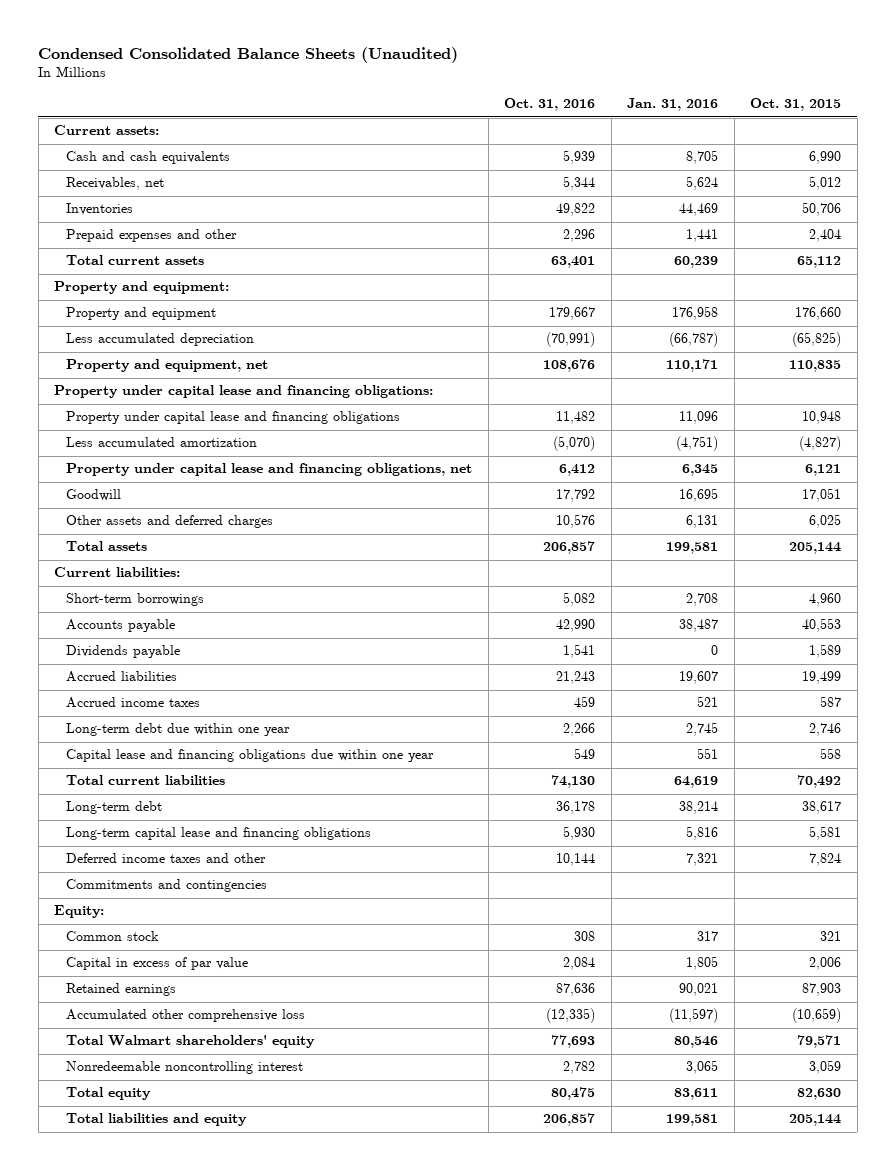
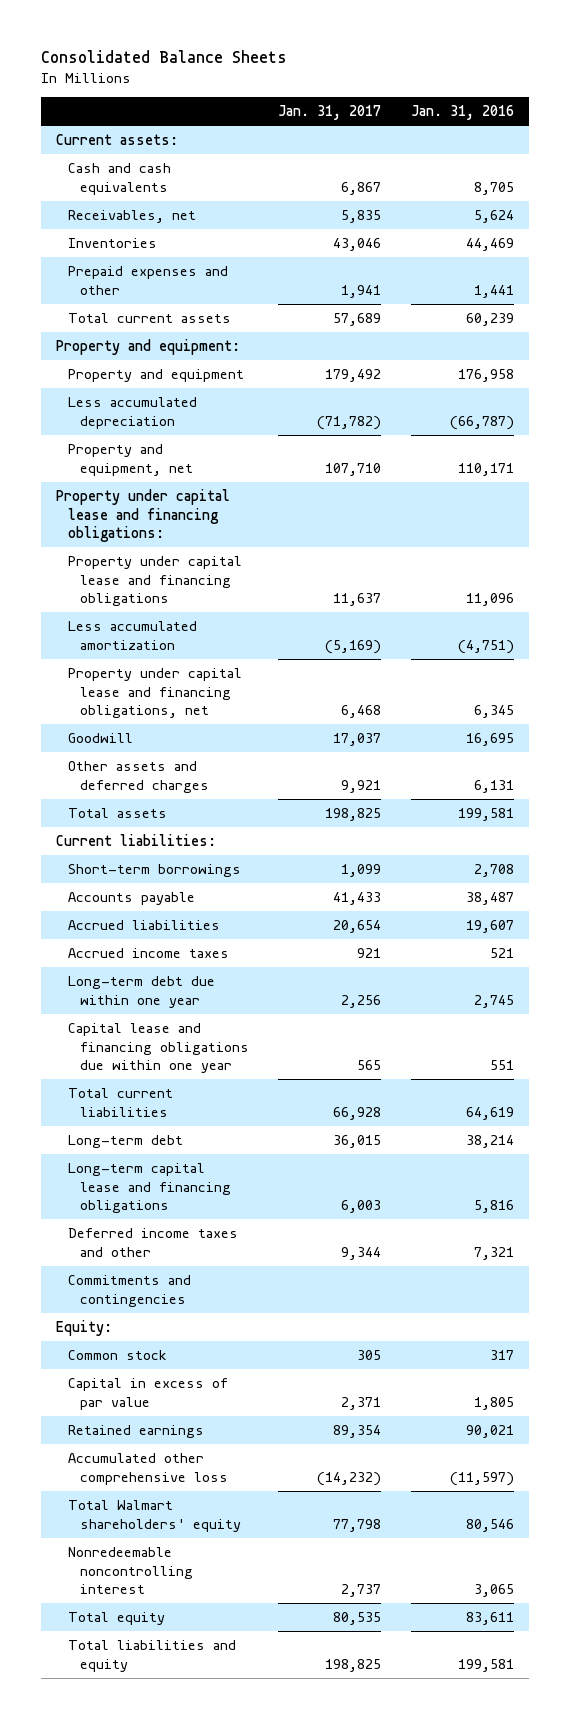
[38,47,459,64] Condensed Consolidated Balance Sheets (Unaudited) -> [41,50,288,64] Consolidated Balance Sheets
[504,98,596,112] Oct. 31, 2016 -> none
[750,98,842,112] Oct. 31, 2015 -> none
none -> [278,105,382,121] Jan. 31, 2017
[65,645,180,659] Dividends payable -> none

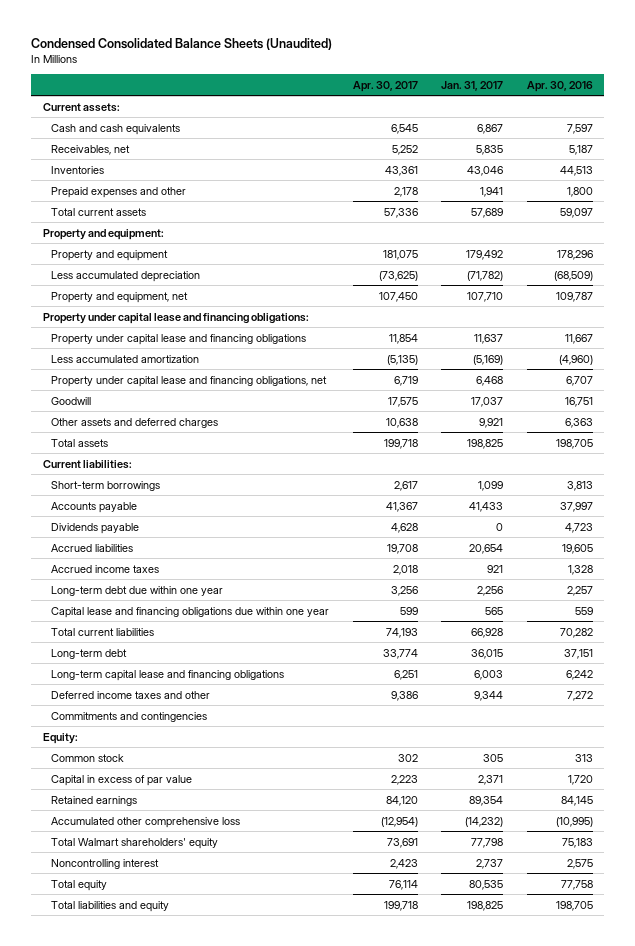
[41,50,288,64] Consolidated Balance Sheets -> [31,38,333,51] Condensed Consolidated Balance Sheets (Unaudited)
[411,105,515,121] Jan. 31, 2016 -> none
none -> [352,80,418,92] Apr. 30, 2017
none -> [526,80,593,92] Apr. 30, 2016
none -> [51,522,140,534] Dividends payable
[67,1547,193,1595] Nonredeemable noncontrolling interest -> [51,858,160,869] Noncontrolling interest

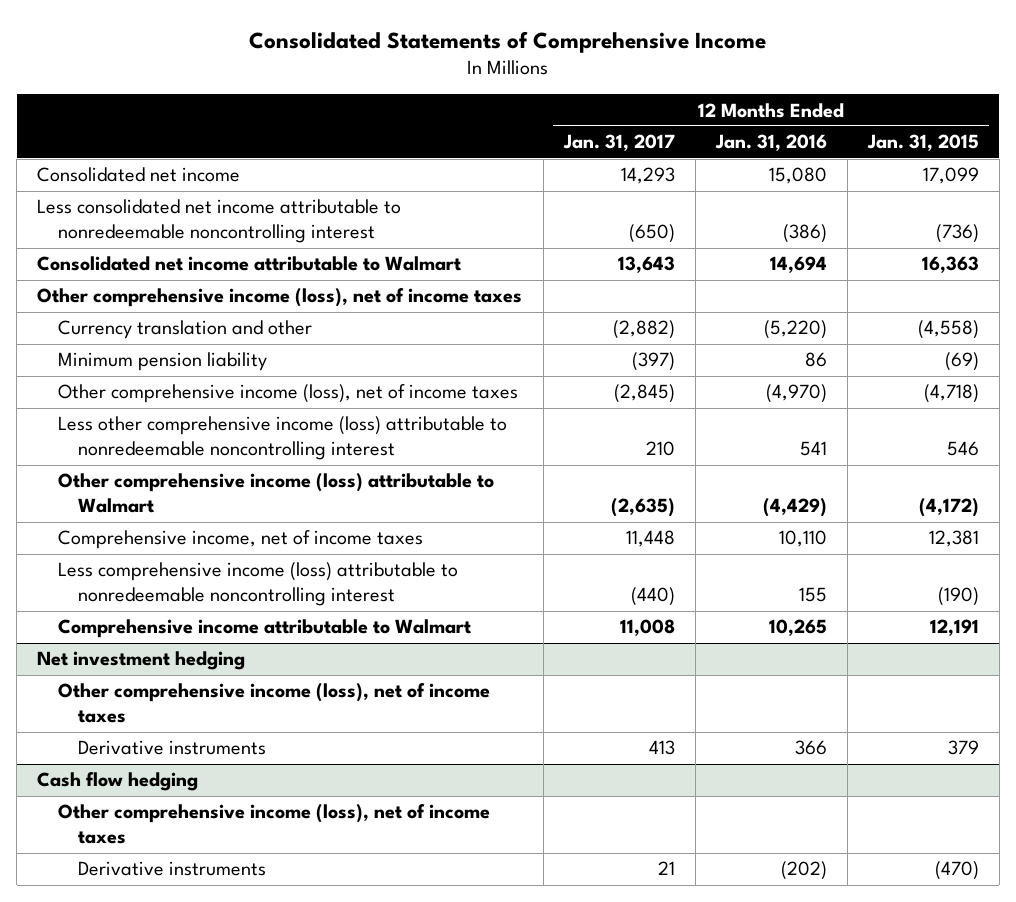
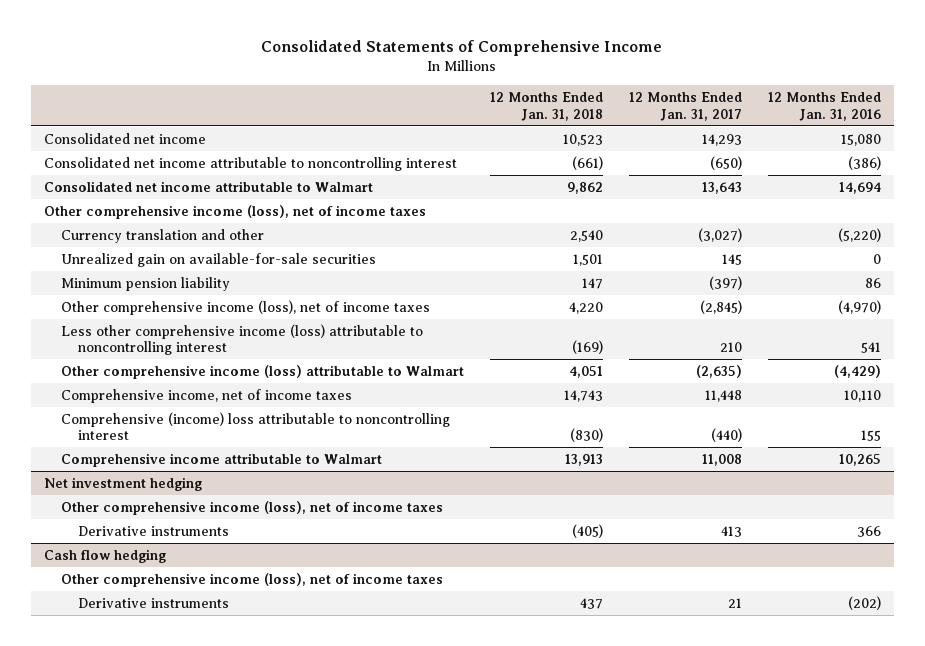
[866,134,979,152] Jan. 31, 2015 -> none
none -> [490,92,604,121] 12 Months Ended Jan. 31, 2018
[37,199,402,244] Less consolidated net income attributable to nonredeemable noncontrolling interest -> [43,156,457,171] Consolidated net income attributable to noncontrolling interest
[612,320,675,340] (2,882) -> [698,227,743,242] (3,027)
none -> [61,252,377,267] Unrealized gain on available-for-sale securities
[57,416,507,461] Less other comprehensive income (loss) attributable to nonredeemable noncontrolling interest -> [61,323,424,356] Less other comprehensive income (loss) attributable to noncontrolling interest
[57,562,458,607] Less comprehensive income (loss) attributable to nonredeemable noncontrolling interest -> [61,411,451,441] Comprehensive (income) loss attributable to noncontrolling interest

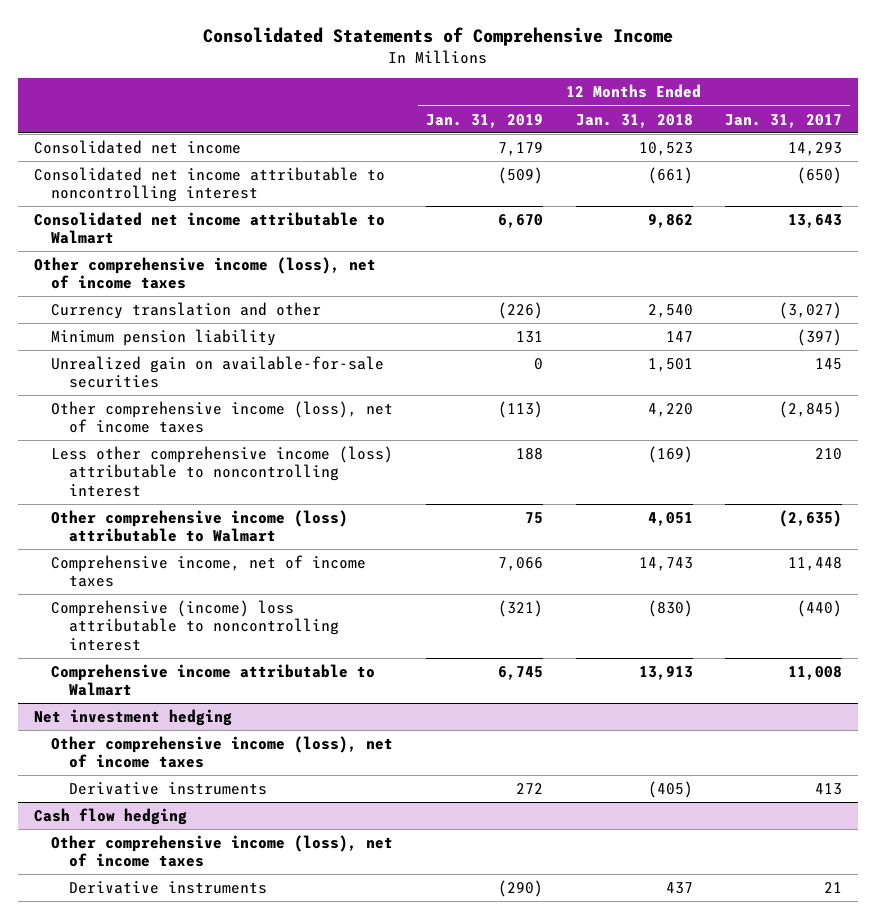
[768,92,882,121] 12 Months Ended Jan. 31, 2016 -> none
none -> [426,113,544,128] Jan. 31, 2019
[61,252,377,267] Unrealized gain on available-for-sale securities -> [51,356,385,389] Unrealized gain on available-for-sale securities

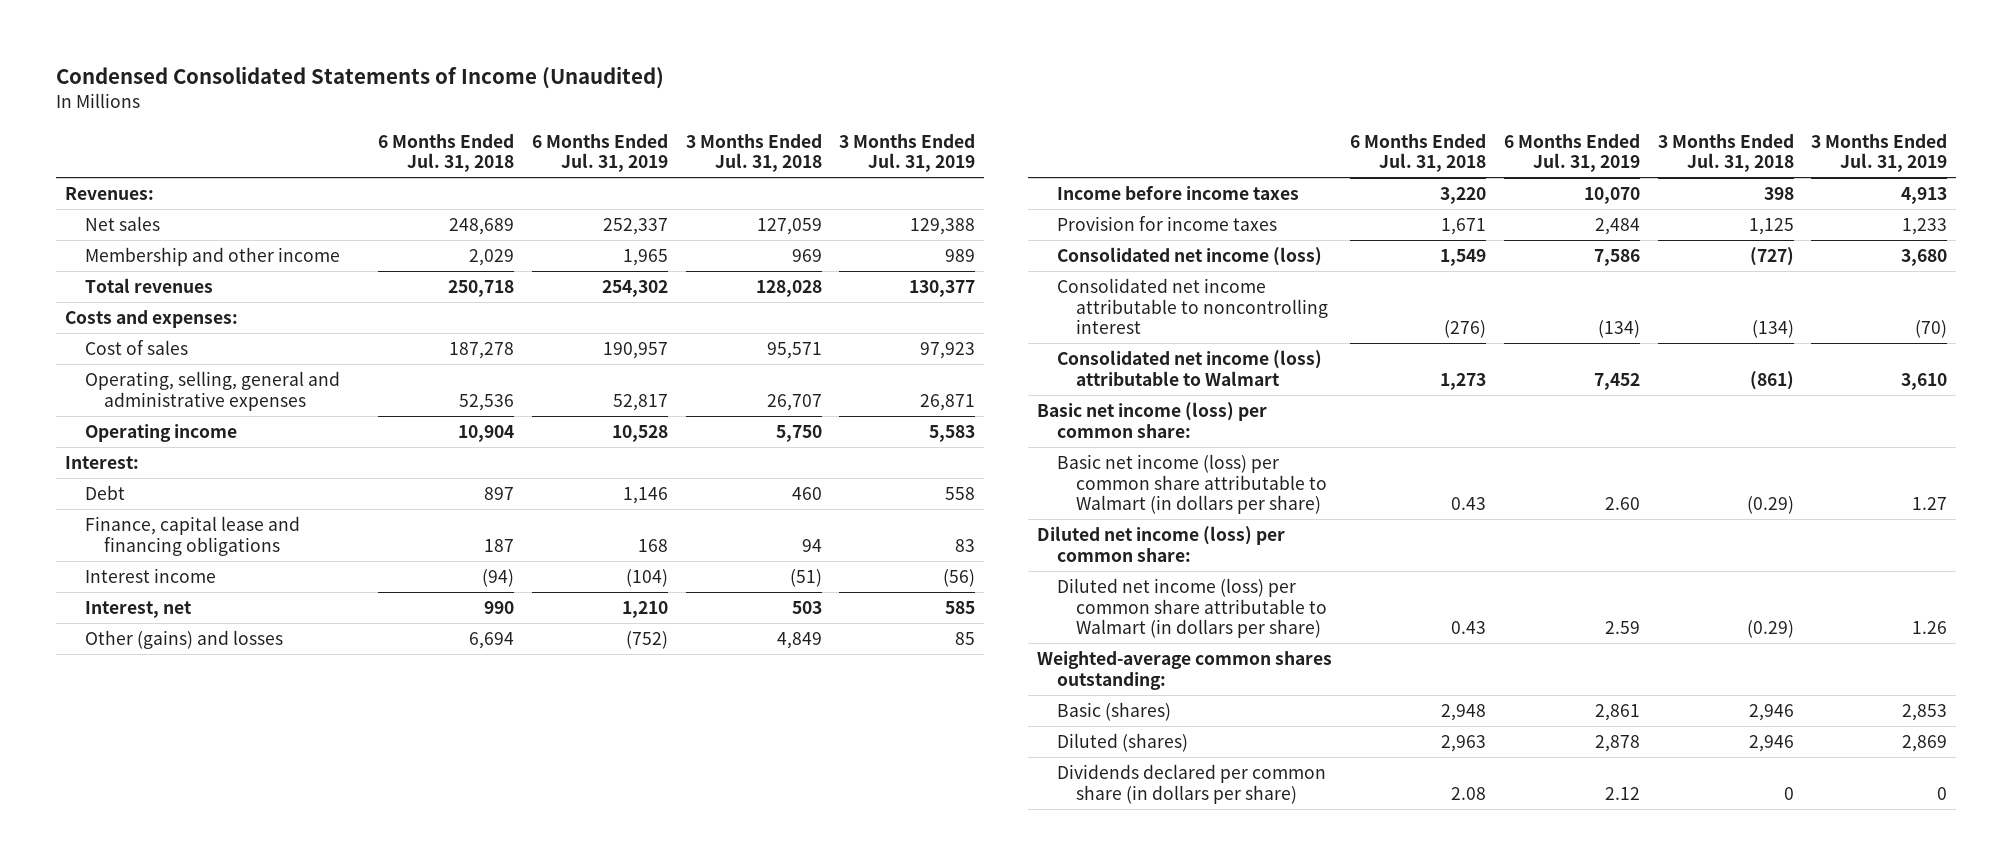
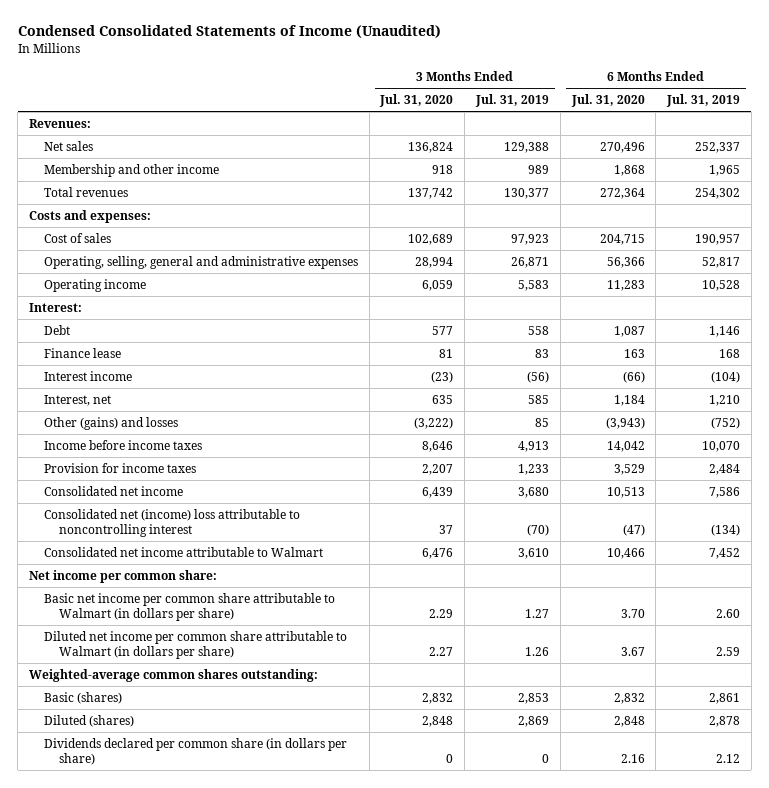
[378,133,515,173] 6 Months Ended Jul. 31, 2018 -> none
[685,133,822,173] 3 Months Ended Jul. 31, 2018 -> none
none -> [379,94,454,108] Jul. 31, 2020
none -> [570,94,645,108] Jul. 31, 2020
[84,516,300,556] Finance, capital lease and financing obligations -> [43,348,121,359] Finance lease
[1037,526,1286,562] Diluted net income (loss) per common share: -> none
[1056,247,1322,267] Consolidated net income (loss) -> [43,486,183,497] Consolidated net income
[1056,278,1329,335] Consolidated net income attributable to noncontrolling interest -> [43,509,300,538] Consolidated net (income) loss attributable to noncontrolling interest
[1056,350,1322,386] Consolidated net income (loss) attributable to Walmart -> [43,547,323,558] Consolidated net income attributable to Walmart
[1037,402,1268,438] Basic net income (loss) per common share: -> [28,570,217,584] Net income per common share:
[1056,454,1328,515] Basic net income (loss) per common share attributable to Walmart (in dollars per share) -> [43,593,335,622] Basic net income per common share attributable to Walmart (in dollars per share)
[1056,578,1328,639] Diluted net income (loss) per common share attributable to Walmart (in dollars per share) -> [43,631,347,660] Diluted net income per common share attributable to Walmart (in dollars per share)

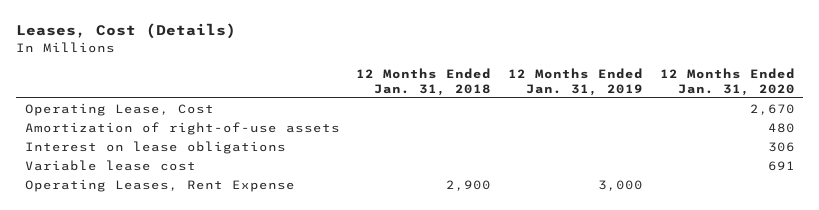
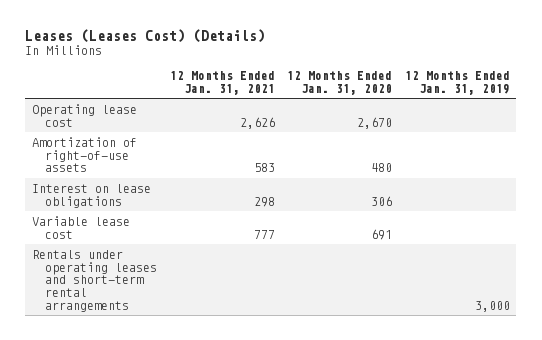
[16,23,237,40] Leases, Cost (Details) -> [25,29,266,44] Leases (Leases Cost) (Details)
[356,67,492,96] 12 Months Ended Jan. 31, 2018 -> none
none -> [169,71,275,95] 12 Months Ended Jan. 31, 2021
[24,102,214,116] Operating Lease, Cost -> [31,103,137,127] Operating lease cost
[24,178,295,192] Operating Leases, Rent Expense -> none
none -> [31,249,158,312] Rentals under operating leases and short-term rental arrangements

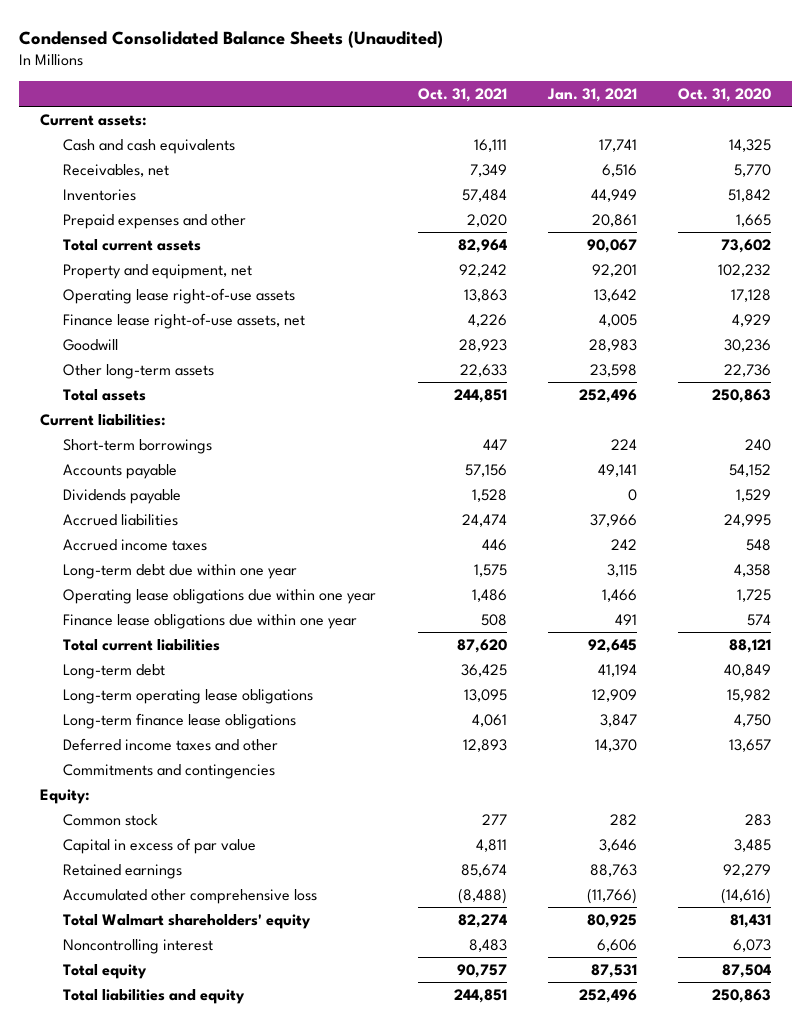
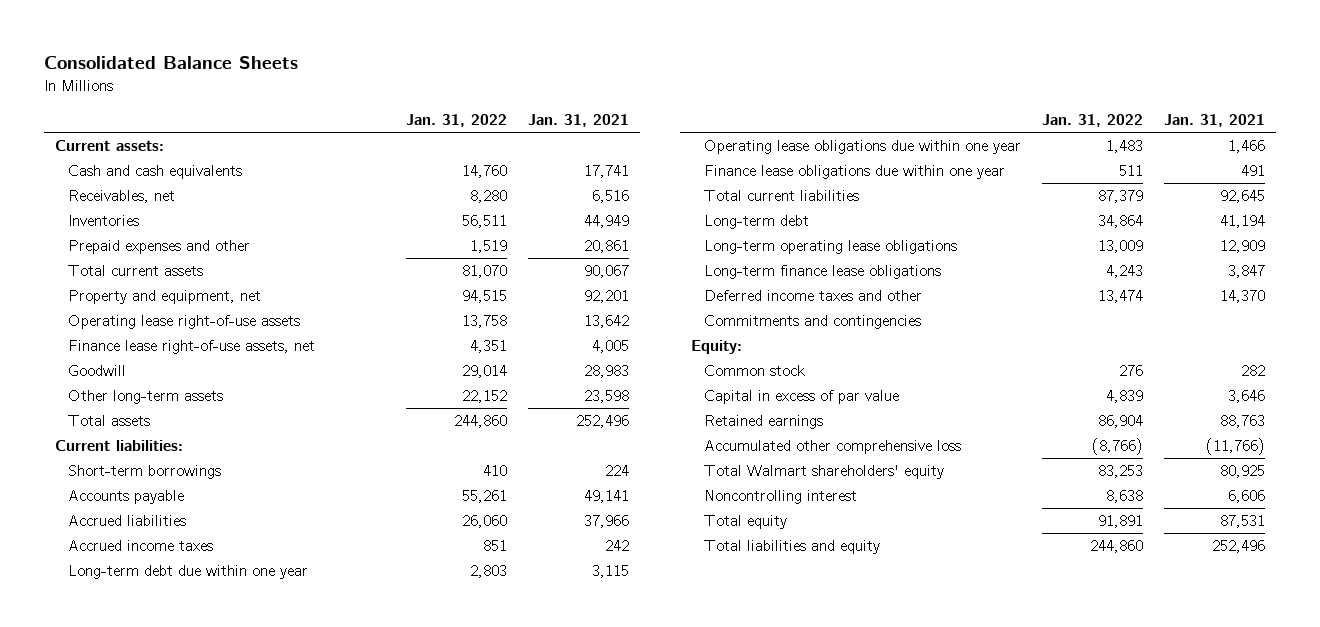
[19,30,444,48] Condensed Consolidated Balance Sheets (Unaudited) -> [44,56,299,70] Consolidated Balance Sheets
[417,88,507,103] Oct. 31, 2021 -> none
[677,88,771,103] Oct. 31, 2020 -> none
none -> [406,114,508,128] Jan. 31, 2022
[63,488,182,504] Dividends payable -> none

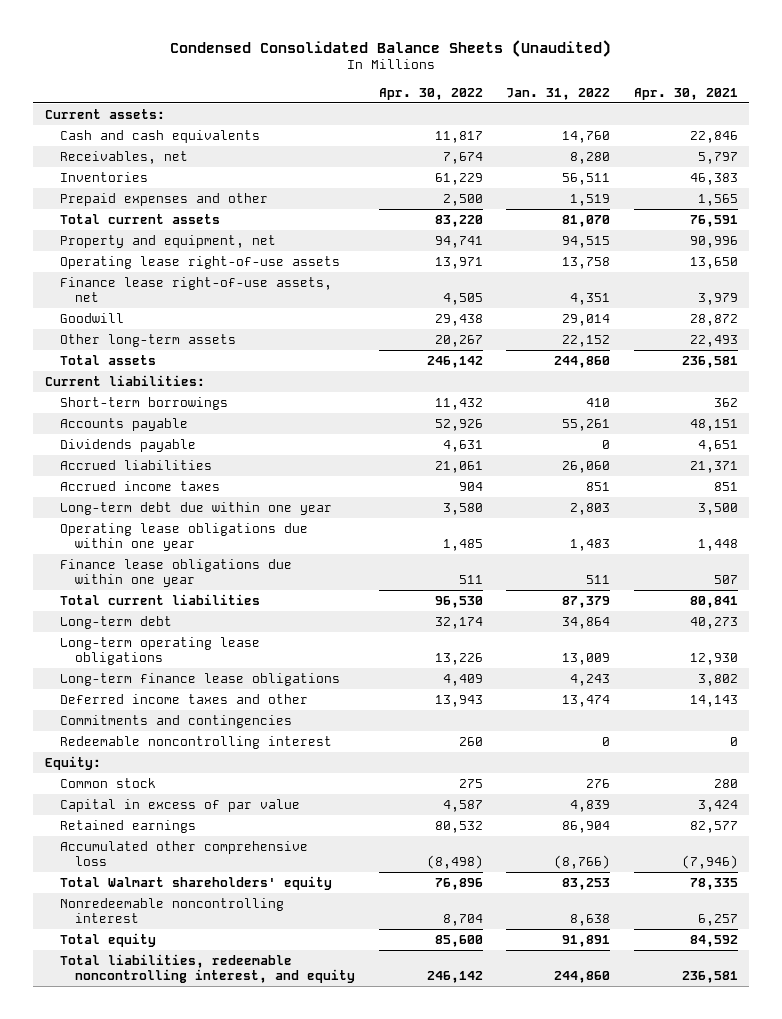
[44,56,299,70] Consolidated Balance Sheets -> [170,39,612,57] Condensed Consolidated Balance Sheets (Unaudited)
[528,114,630,128] Jan. 31, 2021 -> none
none -> [378,87,483,100] Apr. 30, 2022
none -> [633,87,738,100] Apr. 30, 2021
none -> [59,438,196,452] Dividends payable
none -> [59,735,332,749] Redeemable noncontrolling interest
[703,490,857,505] Noncontrolling interest -> [59,897,284,923] Nonredeemable noncontrolling interest
[703,540,880,555] Total liabilities and equity -> [59,953,356,983] Total liabilities, redeemable noncontrolling interest, and equity

